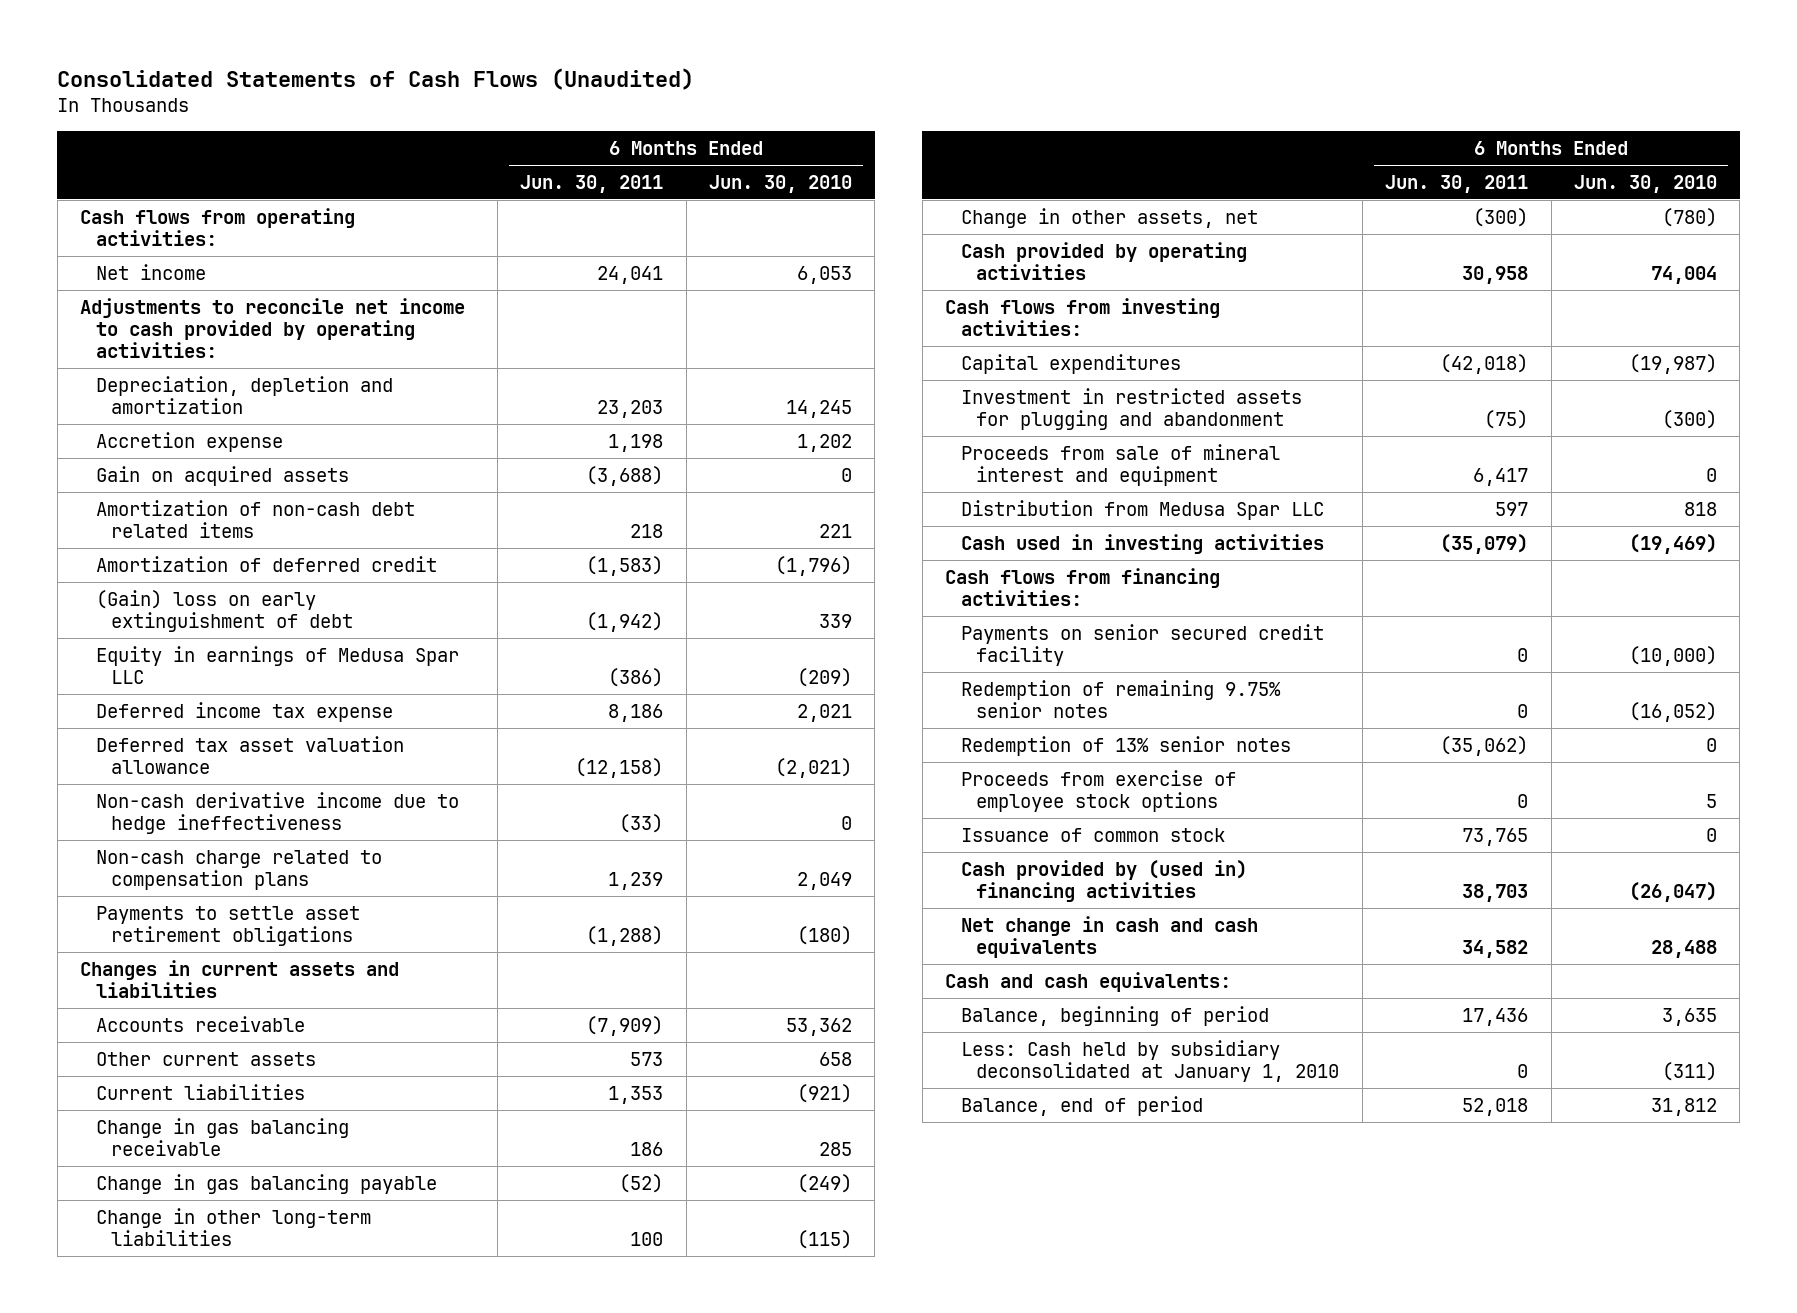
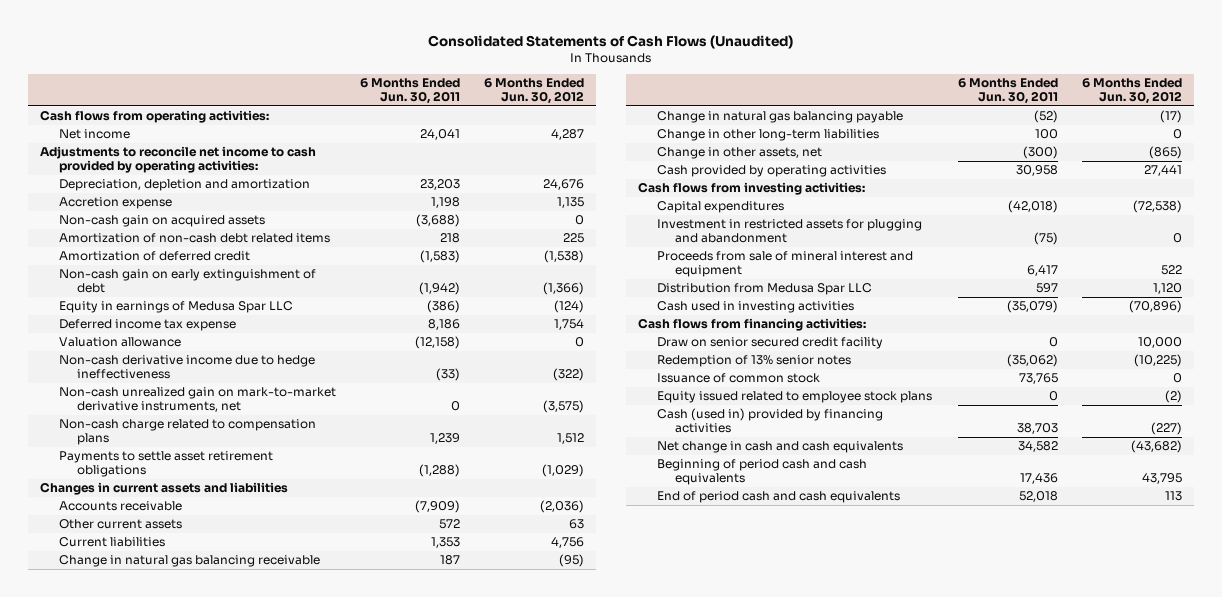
[708,174,852,193] Jun. 30, 2010 -> none
none -> [483,78,584,105] 6 Months Ended Jun. 30, 2012
[95,465,349,486] Gain on acquired assets -> [58,215,265,228] Non-cash gain on acquired assets
[95,589,354,633] (Gain) loss on early extinguishment of debt -> [58,269,316,294] Non-cash gain on early extinguishment of debt
[95,735,404,775] Deferred tax asset valuation allowance -> [58,337,181,348] Valuation allowance
none -> [58,387,336,413] Non-cash unrealized gain on mark-to-market derivative instruments, net
[630,1051,664,1066] 573 -> [438,519,460,530] 572
[95,1117,349,1157] Change in gas balancing receivable -> [58,555,320,568] Change in natural gas balancing receivable
[630,1142,664,1157] 186 -> [439,555,460,566] 187
[95,1173,437,1194] Change in gas balancing payable -> [656,111,903,124] Change in natural gas balancing payable
[960,679,1281,719] Redemption of remaining 9.75% senior notes -> none
[960,623,1324,667] Payments on senior secured credit facility -> [656,337,883,350] Draw on senior secured credit facility
[960,769,1236,813] Proceeds from exercise of employee stock options -> none
none -> [656,391,932,404] Equity issued related to employee stock plans
[960,859,1247,903] Cash provided by (used in) financing activities -> [656,408,883,434] Cash (used in) provided by financing activities
[945,971,1232,992] Cash and cash equivalents: -> none
[960,1039,1340,1083] Less: Cash held by subsidiary deconsolidated at January 1, 2010 -> none
[960,1005,1269,1026] Balance, beginning of period -> [656,459,867,486] Beginning of period cash and cash equivalents
[960,1095,1203,1116] Balance, end of period -> [656,491,900,504] End of period cash and cash equivalents

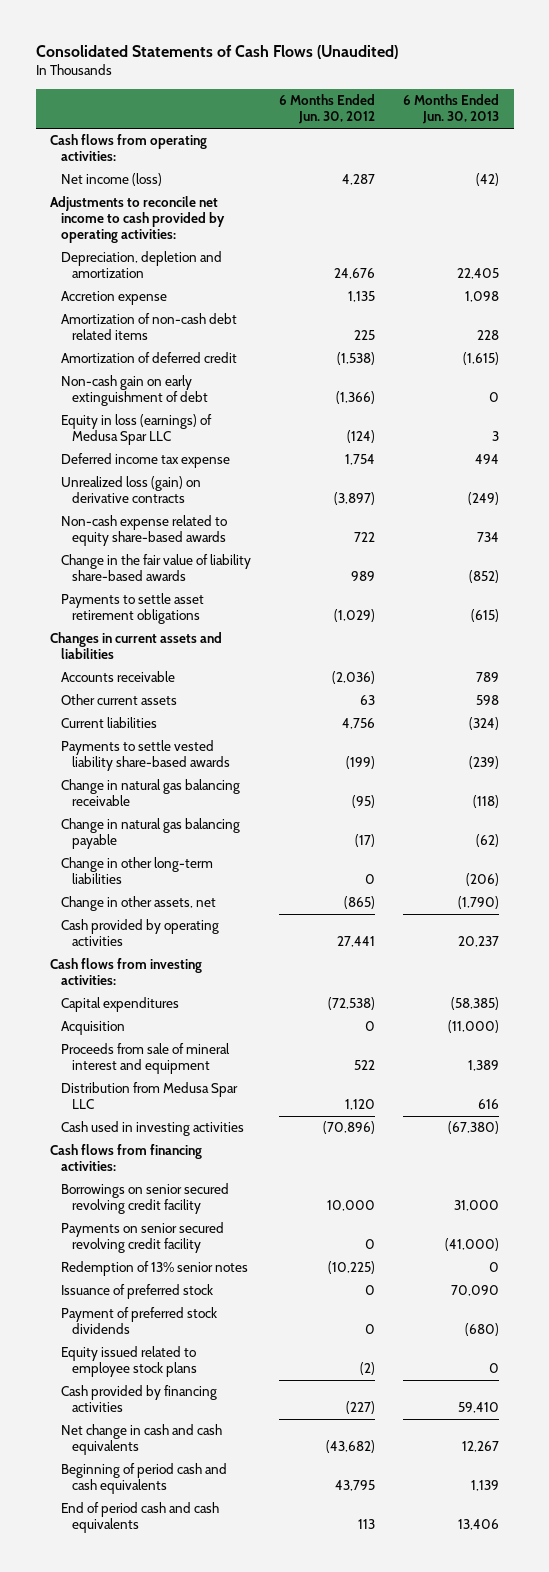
[359,78,460,105] 6 Months Ended Jun. 30, 2011 -> none
none -> [403,94,500,125] 6 Months Ended Jun. 30, 2013
[58,129,130,140] Net income -> [60,173,162,187] Net income (loss)
[58,215,265,228] Non-cash gain on acquired assets -> none
[58,301,293,314] Equity in earnings of Medusa Spar LLC -> [60,414,212,446] Equity in loss (earnings) of Medusa Spar LLC
[58,337,181,348] Valuation allowance -> none
[58,355,315,380] Non-cash derivative income due to hedge ineffectiveness -> none
[58,387,336,413] Non-cash unrealized gain on mark-to-market derivative instruments, net -> [60,476,201,504] Unrealized loss (gain) on derivative contracts
[542,400,584,414] (3,575) -> [334,492,376,506] (3,897)
[58,419,316,446] Non-cash charge related to compensation plans -> [60,515,227,547] Non-cash expense related to equity share-based awards
[556,433,584,445] 1,512 -> [354,532,376,543] 722
none -> [60,554,251,582] Change in the fair value of liability share-based awards
none -> [60,740,231,772] Payments to settle vested liability share-based awards
[656,219,922,244] Investment in restricted assets for plugging and abandonment -> none
none -> [60,1021,125,1036] Acquisition
[656,337,883,350] Draw on senior secured credit facility -> [60,1183,229,1215] Borrowings on senior secured revolving credit facility
none -> [60,1222,224,1254] Payments on senior secured revolving credit facility
[656,373,820,384] Issuance of common stock -> [60,1284,213,1300] Issuance of preferred stock
none -> [60,1307,217,1335] Payment of preferred stock dividends
[656,408,883,434] Cash (used in) provided by financing activities -> [60,1385,217,1413] Cash provided by financing activities

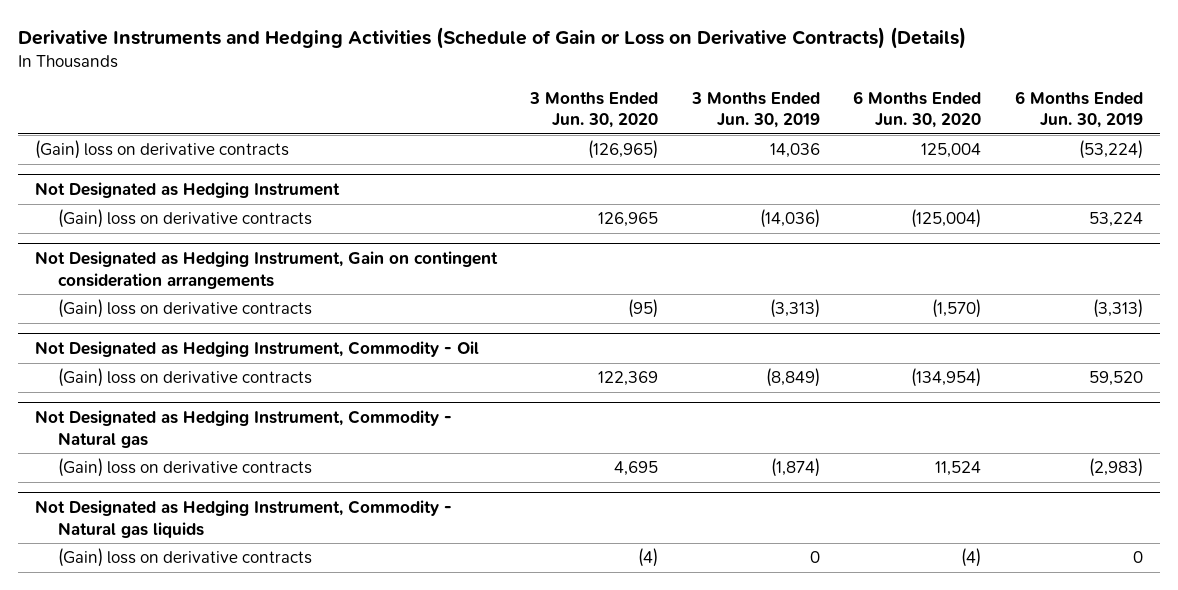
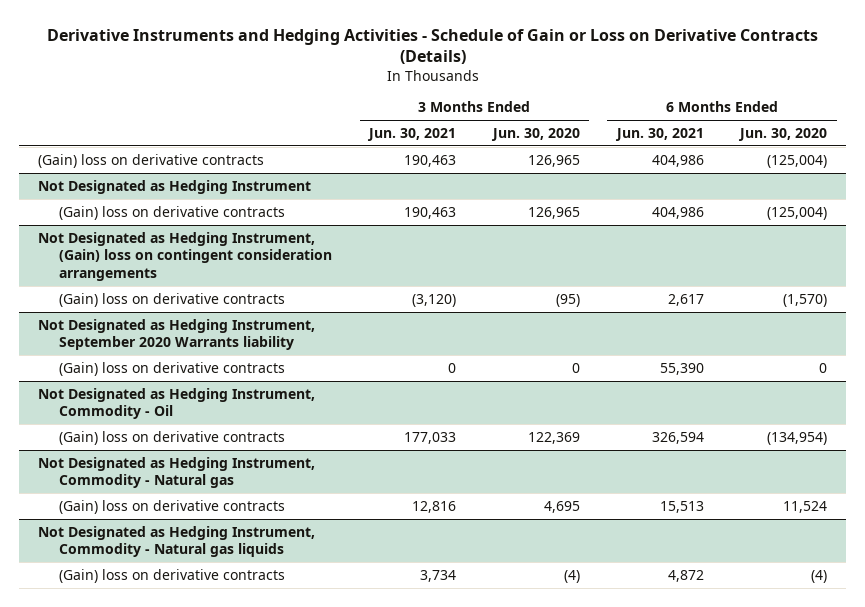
[18,27,967,50] Derivative Instruments and Hedging Activities (Schedule of Gain or Loss on Derivative Contracts) (Details) -> [46,28,818,65] Derivative Instruments and Hedging Activities - Schedule of Gain or Loss on Derivative Contracts (Details)
[690,91,820,129] 3 Months Ended Jun. 30, 2019 -> none
[1014,90,1143,129] 6 Months Ended Jun. 30, 2019 -> none
none -> [367,127,457,141] Jun. 30, 2021
none -> [614,127,704,141] Jun. 30, 2021
[588,140,659,160] (126,965) -> [527,154,580,167] 126,965
[921,143,982,159] 125,004 -> [767,154,828,168] (125,004)
[34,250,498,289] Not Designated as Hedging Instrument, Gain on contingent consideration arrangements -> [37,231,333,281] Not Designated as Hedging Instrument, (Gain) loss on contingent consideration arrangements
none -> [37,318,315,351] Not Designated as Hedging Instrument, September 2020 Warrants liability
none -> [59,361,286,376] (Gain) loss on derivative contracts

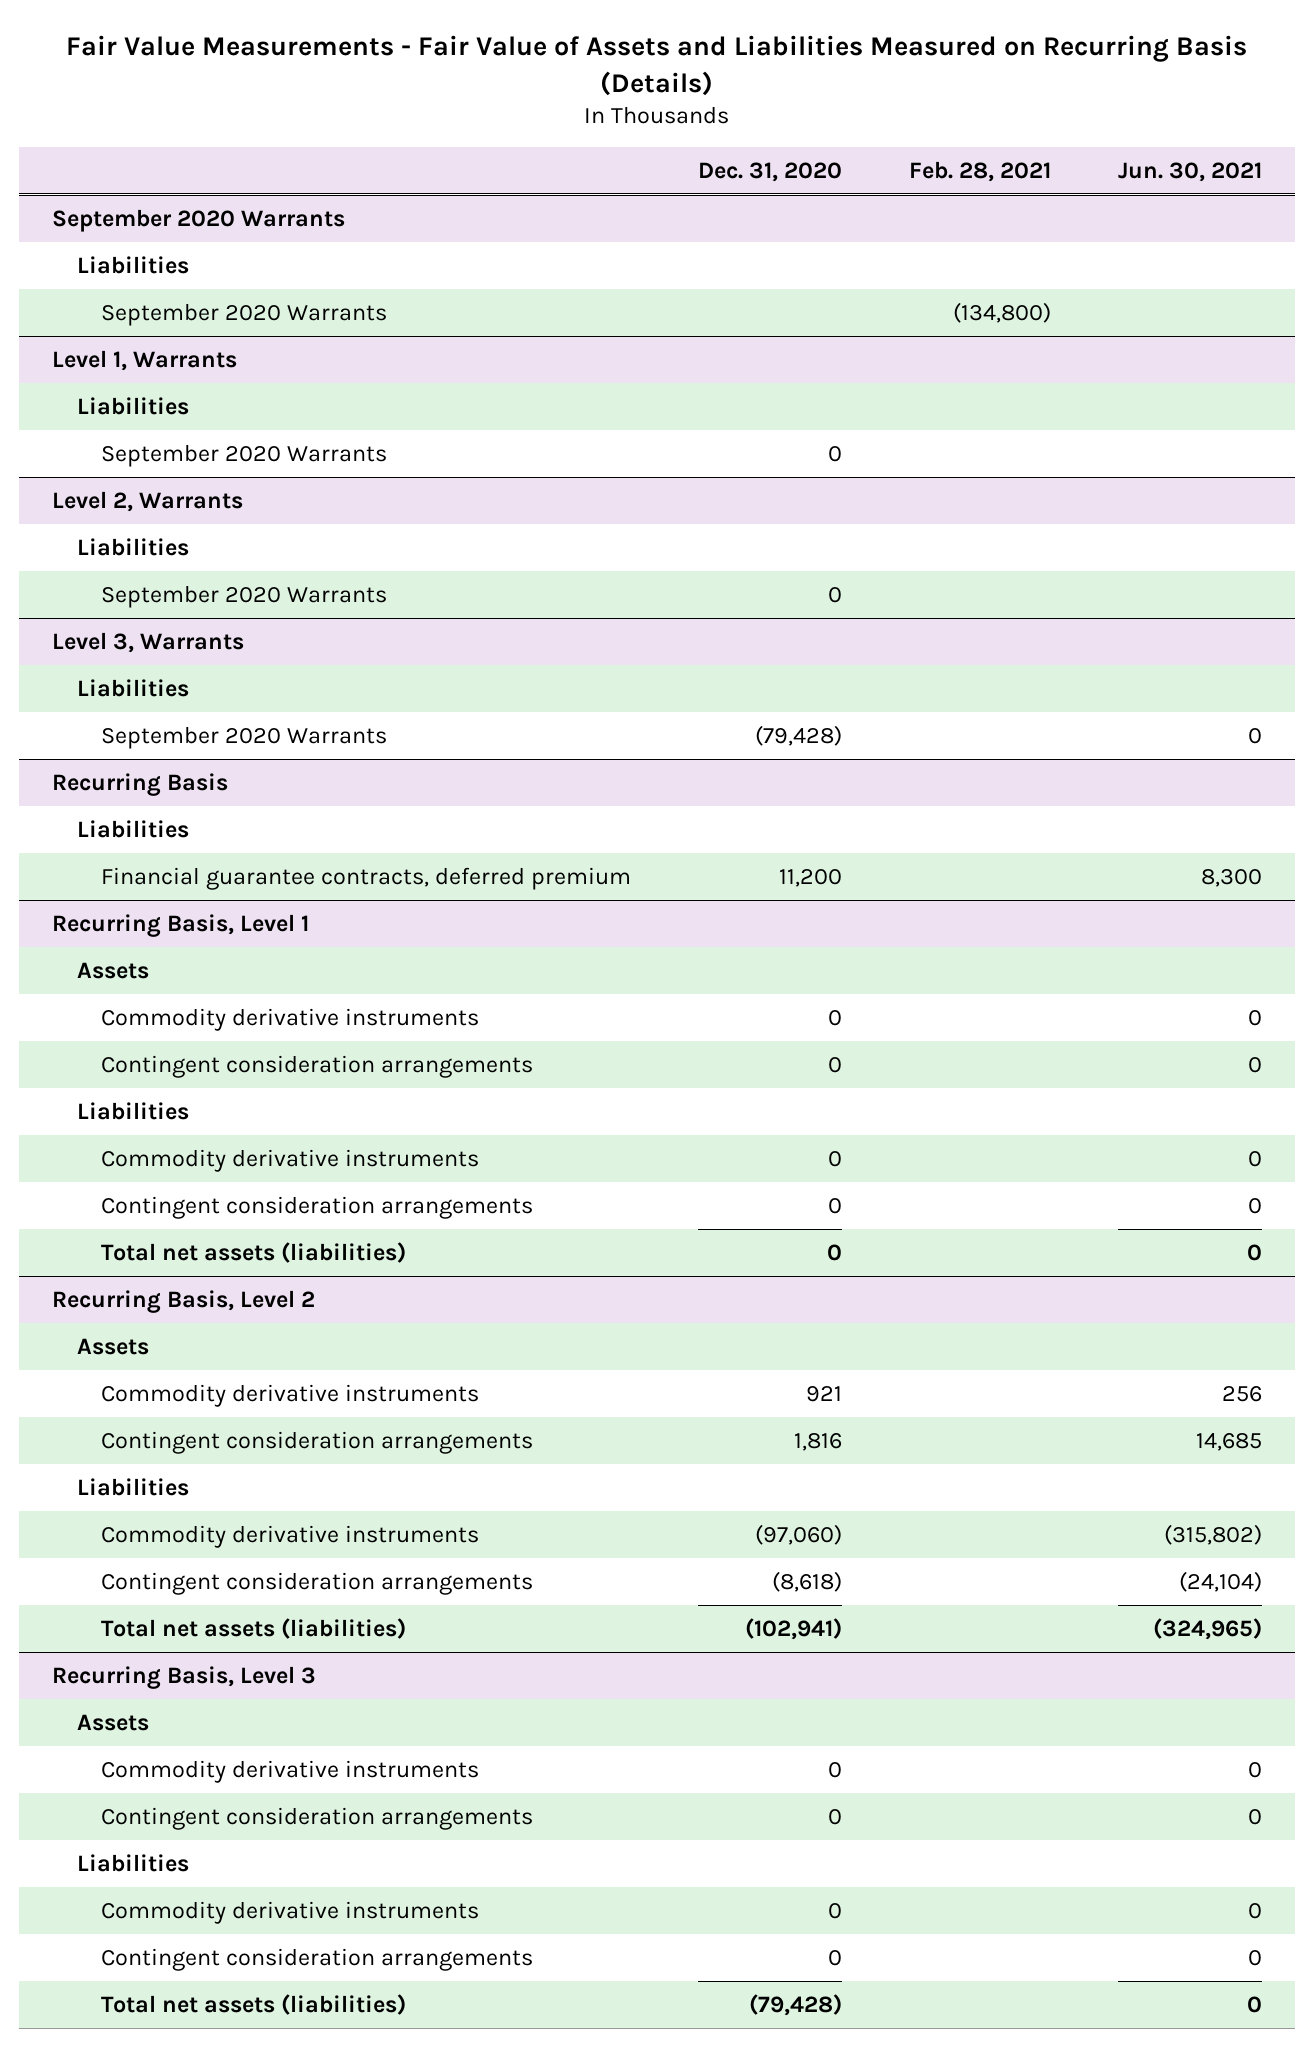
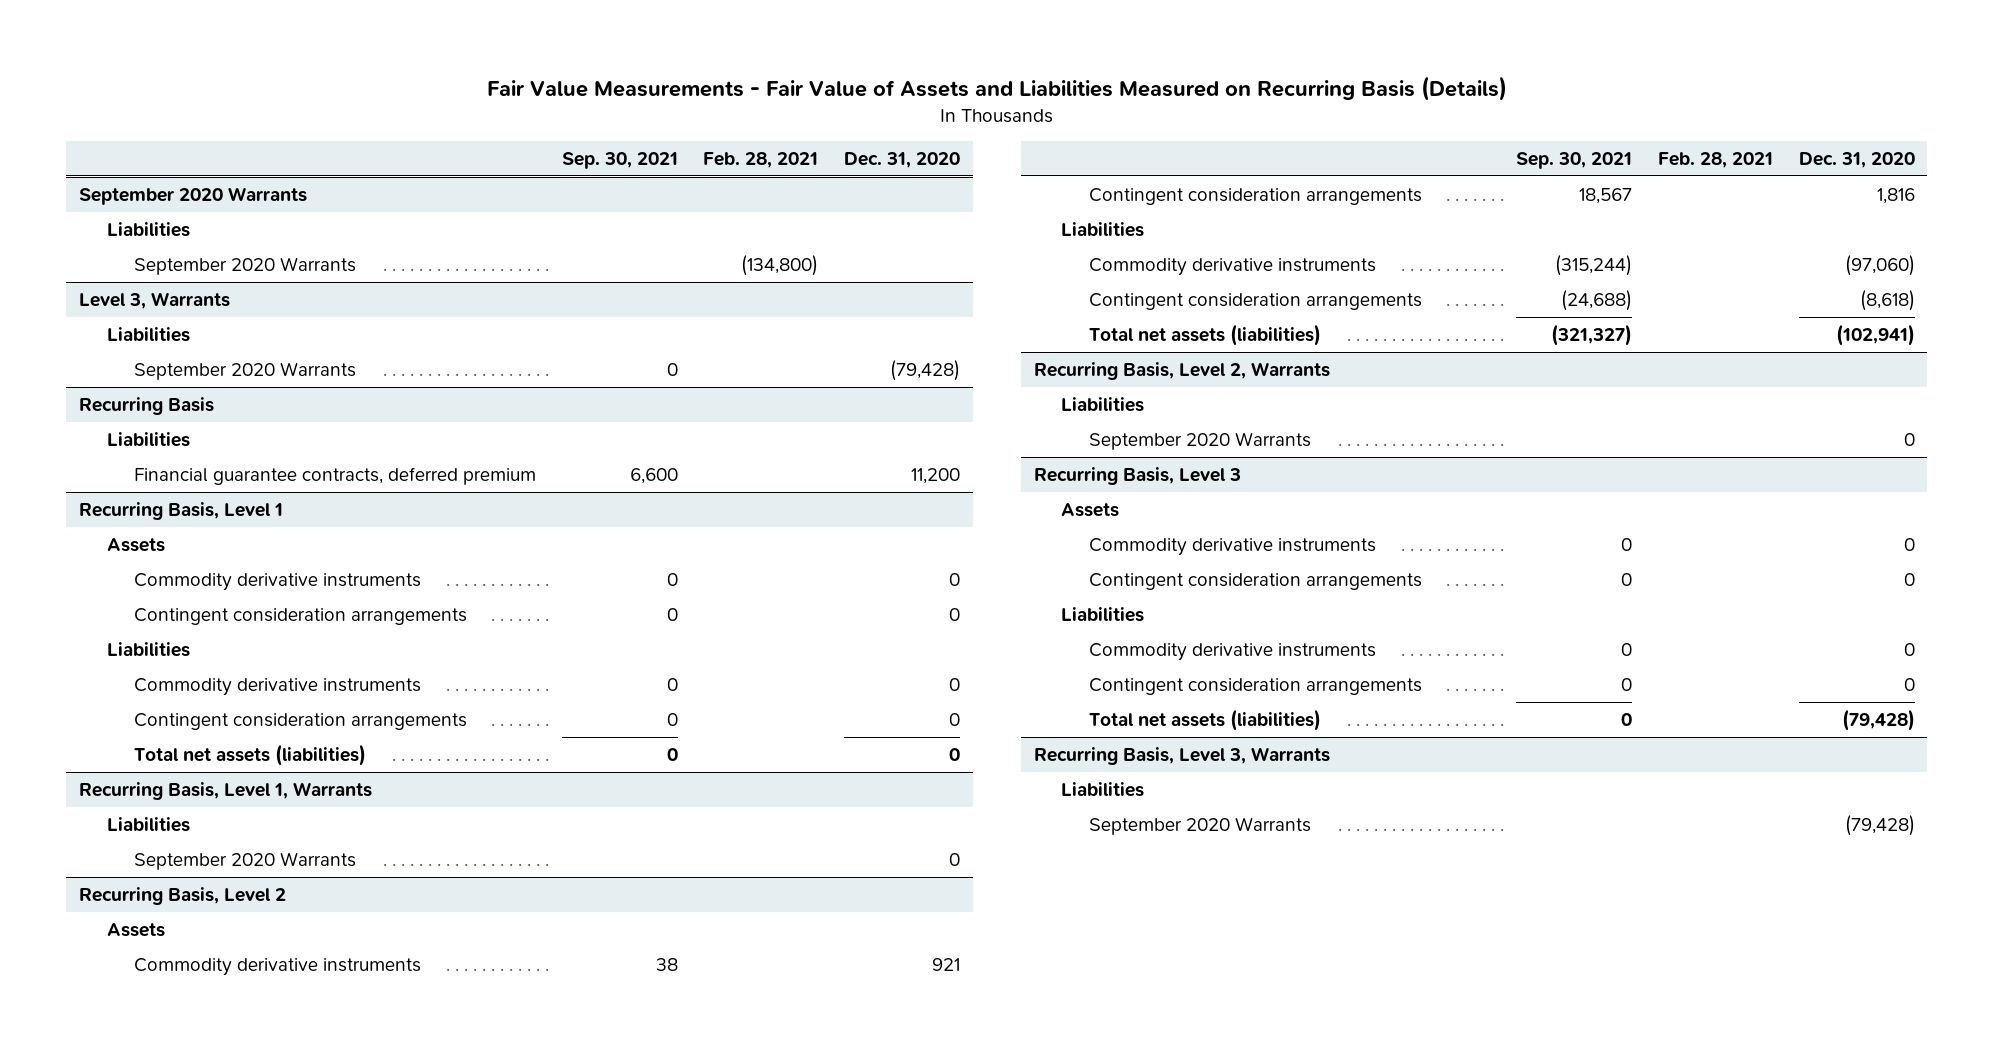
[1117,161,1262,182] Jun. 30, 2021 -> none
none -> [561,151,678,169] Sep. 30, 2021
[52,349,238,371] Level 1, Warrants -> none
[76,396,189,415] Liabilities -> none
[101,443,388,467] September 2020 Warrants -> none
[52,490,244,512] Level 2, Warrants -> none
[76,537,189,556] Liabilities -> none
[101,584,388,608] September 2020 Warrants -> none
none -> [78,781,372,800] Recurring Basis, Level 1, Warrants
none -> [106,816,190,832] Liabilities
none -> [134,851,357,870] September 2020 Warrants
none -> [1033,361,1330,380] Recurring Basis, Level 2, Warrants
none -> [1061,396,1145,412] Liabilities
none -> [1088,431,1311,450] September 2020 Warrants
none -> [1033,746,1330,765] Recurring Basis, Level 3, Warrants
none -> [1061,781,1145,797] Liabilities
none -> [1088,816,1311,835] September 2020 Warrants

